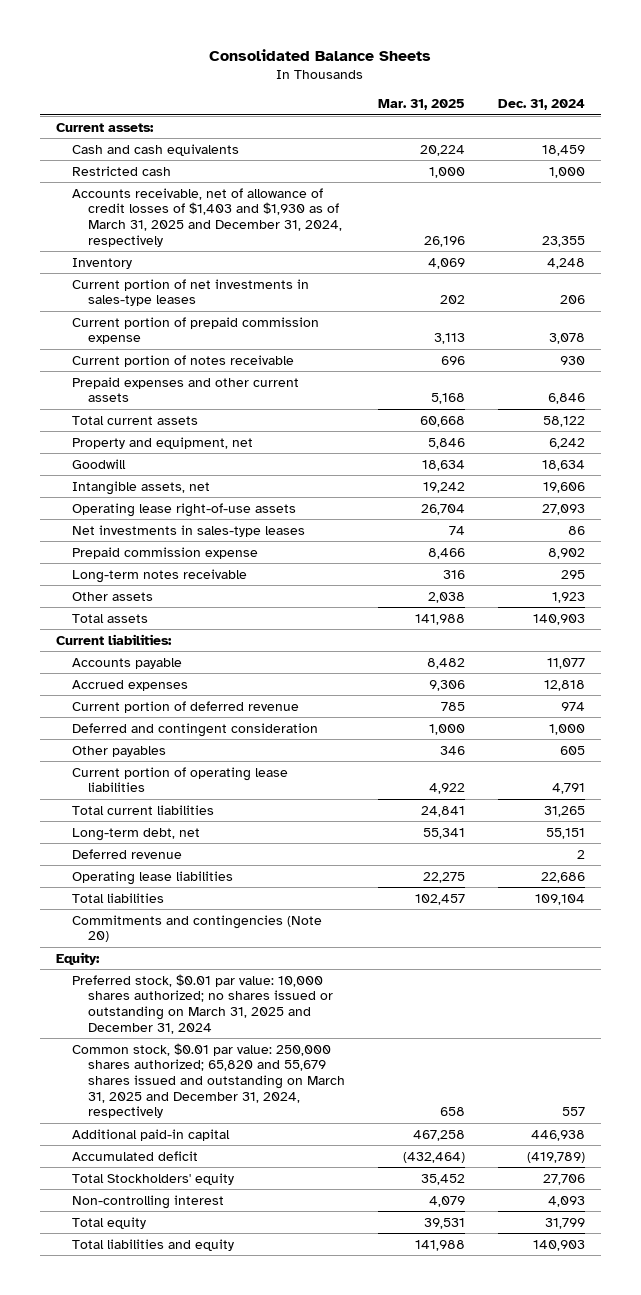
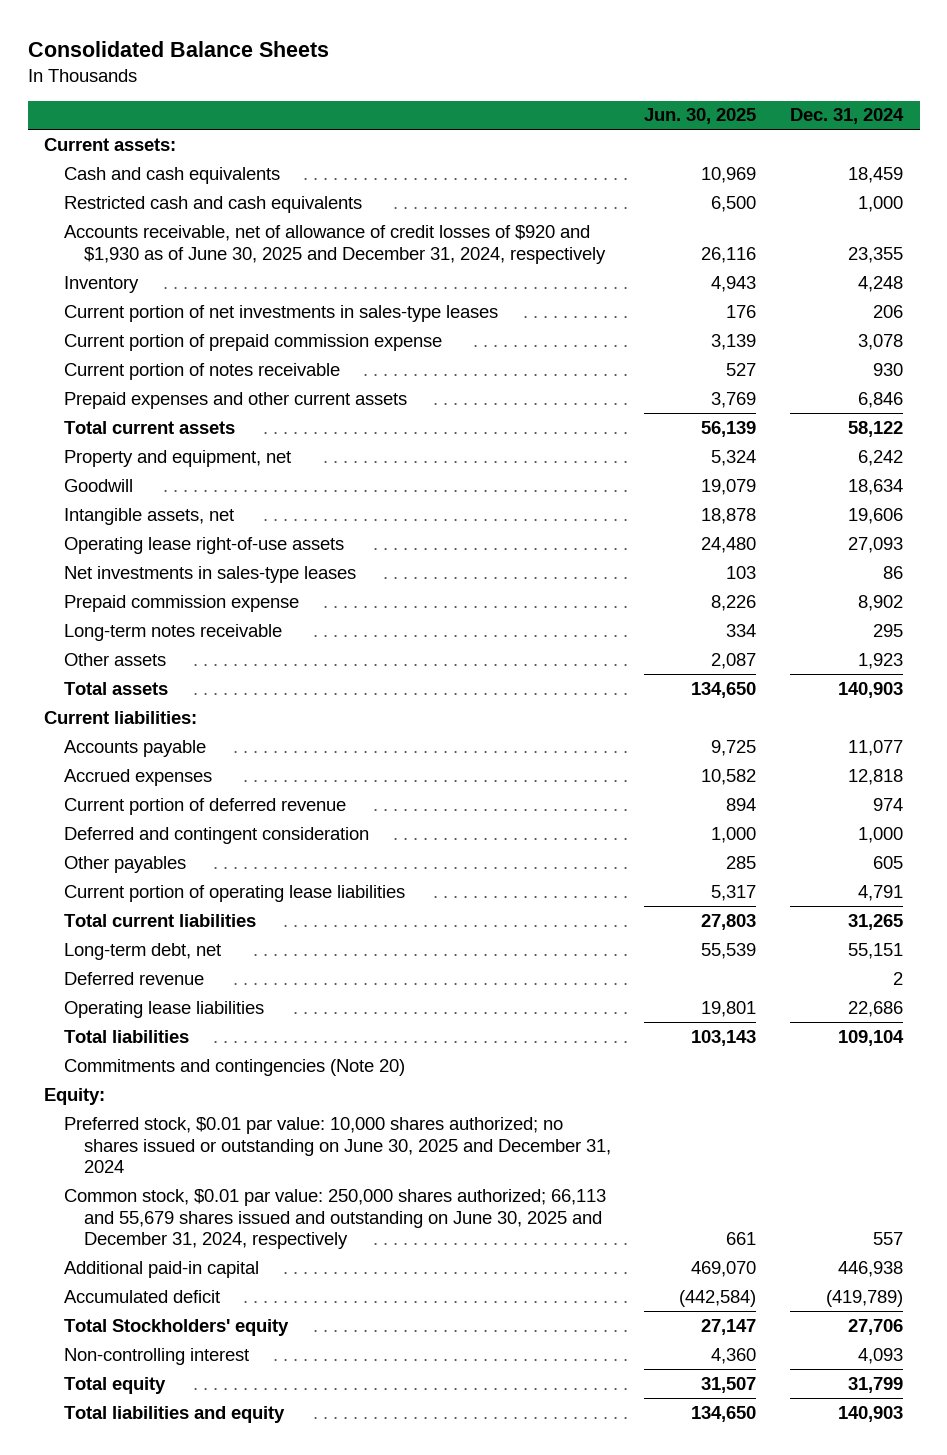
[378,99,466,111] Mar. 31, 2025 -> none
none -> [644,108,757,125] Jun. 30, 2025
[72,165,172,176] Restricted cash -> [64,195,363,213] Restricted cash and cash equivalents
[72,187,343,247] Accounts receivable, net of allowance of credit losses of $1,403 and $1,930 as of March 31, 2025 and December 31, 2024, respectively -> [64,224,606,264] Accounts receivable, net of allowance of credit losses of $920 and $1,930 as of June 30, 2025 and December 31, 2024, respectively
[72,973,334,1034] Preferred stock, $0.01 par value: 10,000 shares authorized; no shares issued or outstanding on March 31, 2025 and December 31, 2024 -> [64,1116,611,1174] Preferred stock, $0.01 par value: 10,000 shares authorized; no shares issued or outstanding on June 30, 2025 and December 31, 2024
[72,1042,346,1119] Common stock, $0.01 par value: 250,000 shares authorized; 65,820 and 55,679 shares issued and outstanding on March 31, 2025 and December 31, 2024, respectively -> [64,1188,607,1250] Common stock, $0.01 par value: 250,000 shares authorized; 66,113 and 55,679 shares issued and outstanding on June 30, 2025 and December 31, 2024, respectively

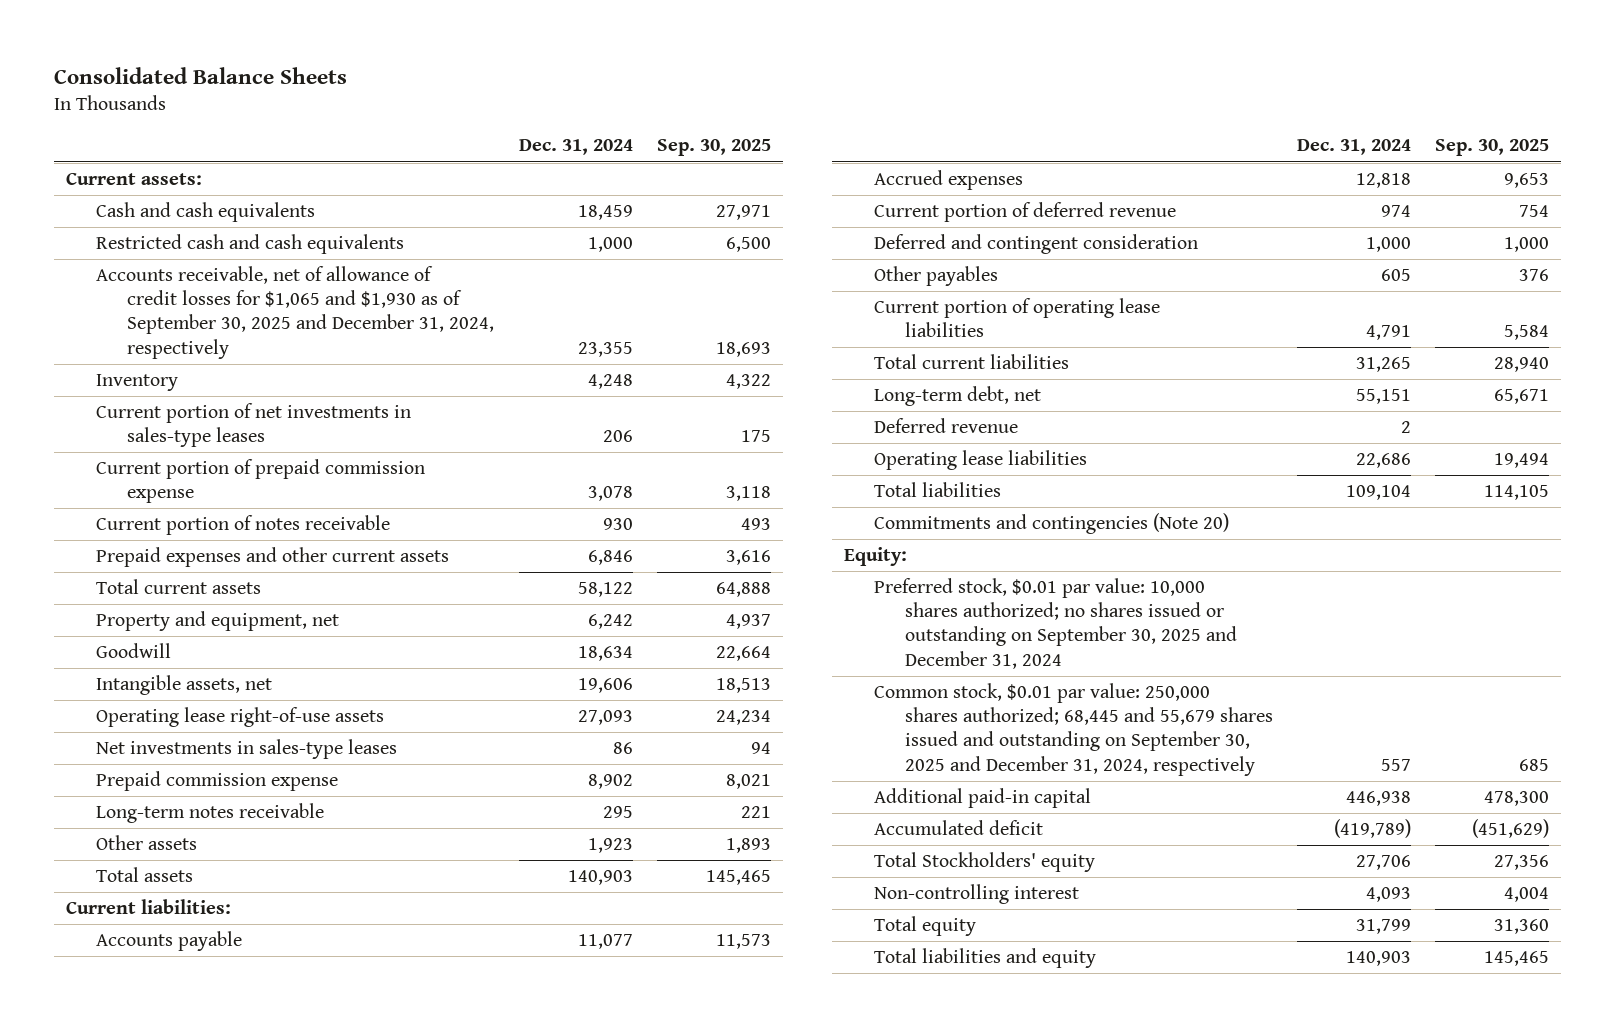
[644,108,757,125] Jun. 30, 2025 -> none
none -> [657,139,772,157] Sep. 30, 2025
[64,224,606,264] Accounts receivable, net of allowance of credit losses of $920 and $1,930 as of June 30, 2025 and December 31, 2024, respectively -> [96,266,494,359] Accounts receivable, net of allowance of credit losses for $1,065 and $1,930 as of September 30, 2025 and December 31, 2024, respectively
[64,1116,611,1174] Preferred stock, $0.01 par value: 10,000 shares authorized; no shares issued or outstanding on June 30, 2025 and December 31, 2024 -> [874,578,1237,669] Preferred stock, $0.01 par value: 10,000 shares authorized; no shares issued or outstanding on September 30, 2025 and December 31, 2024
[64,1188,607,1250] Common stock, $0.01 par value: 250,000 shares authorized; 66,113 and 55,679 shares issued and outstanding on June 30, 2025 and December 31, 2024, respectively -> [874,683,1273,776] Common stock, $0.01 par value: 250,000 shares authorized; 68,445 and 55,679 shares issued and outstanding on September 30, 2025 and December 31, 2024, respectively

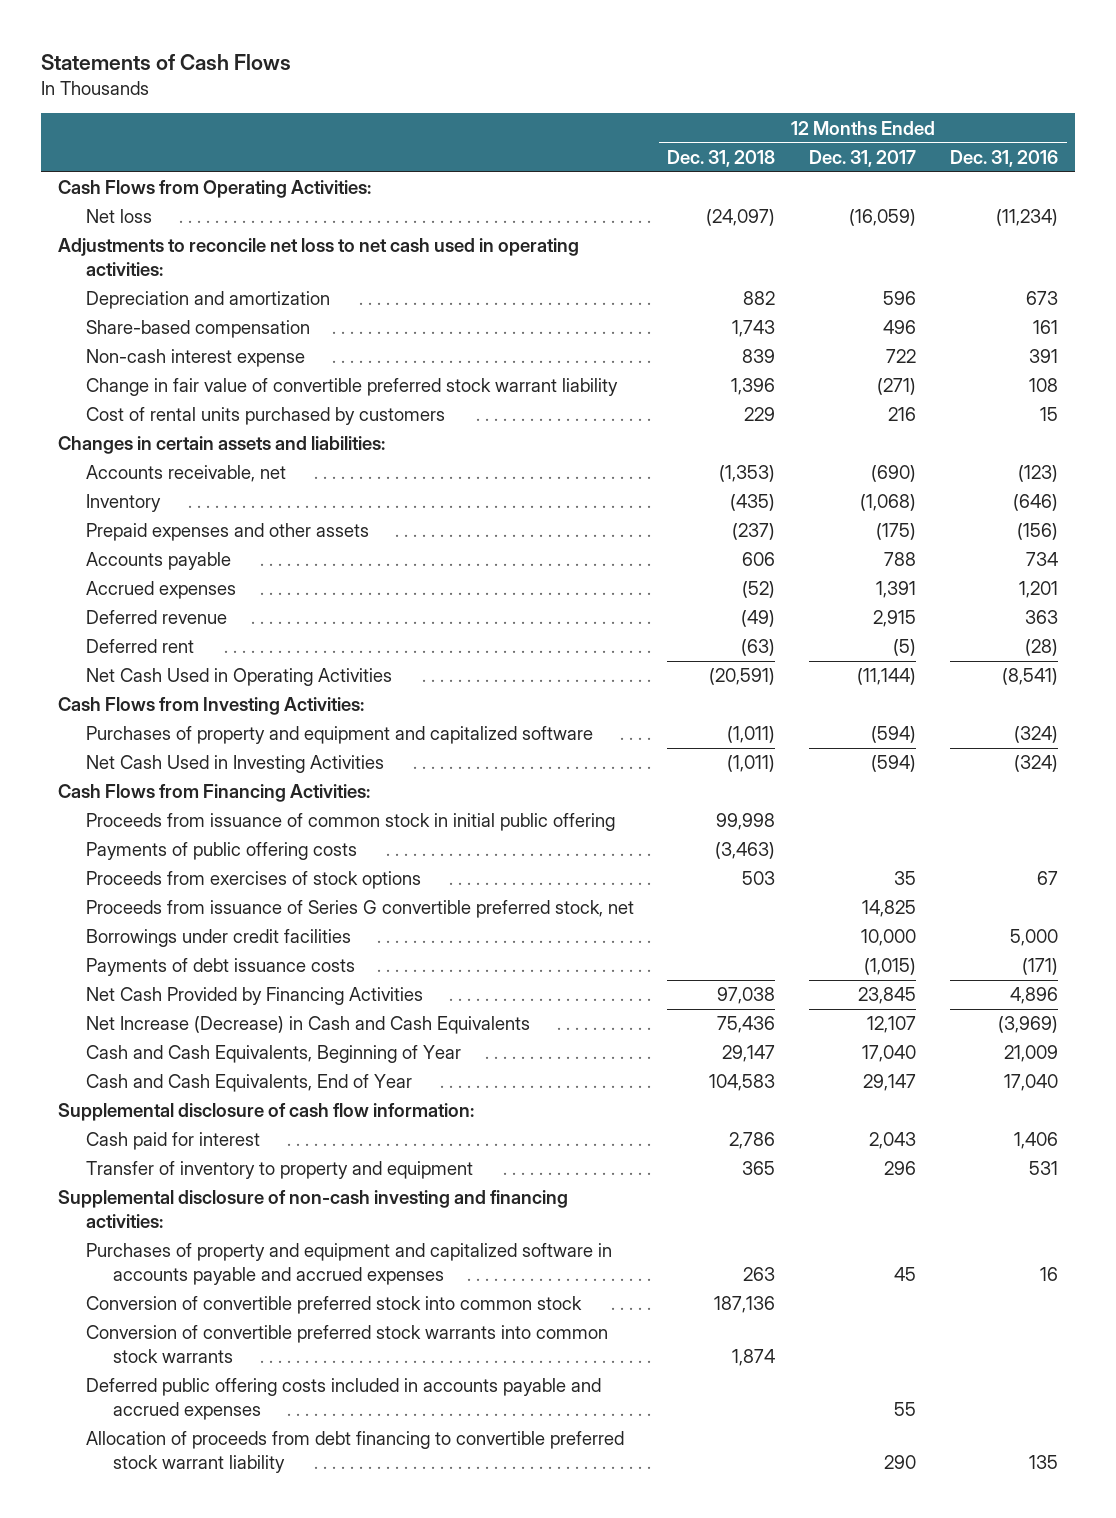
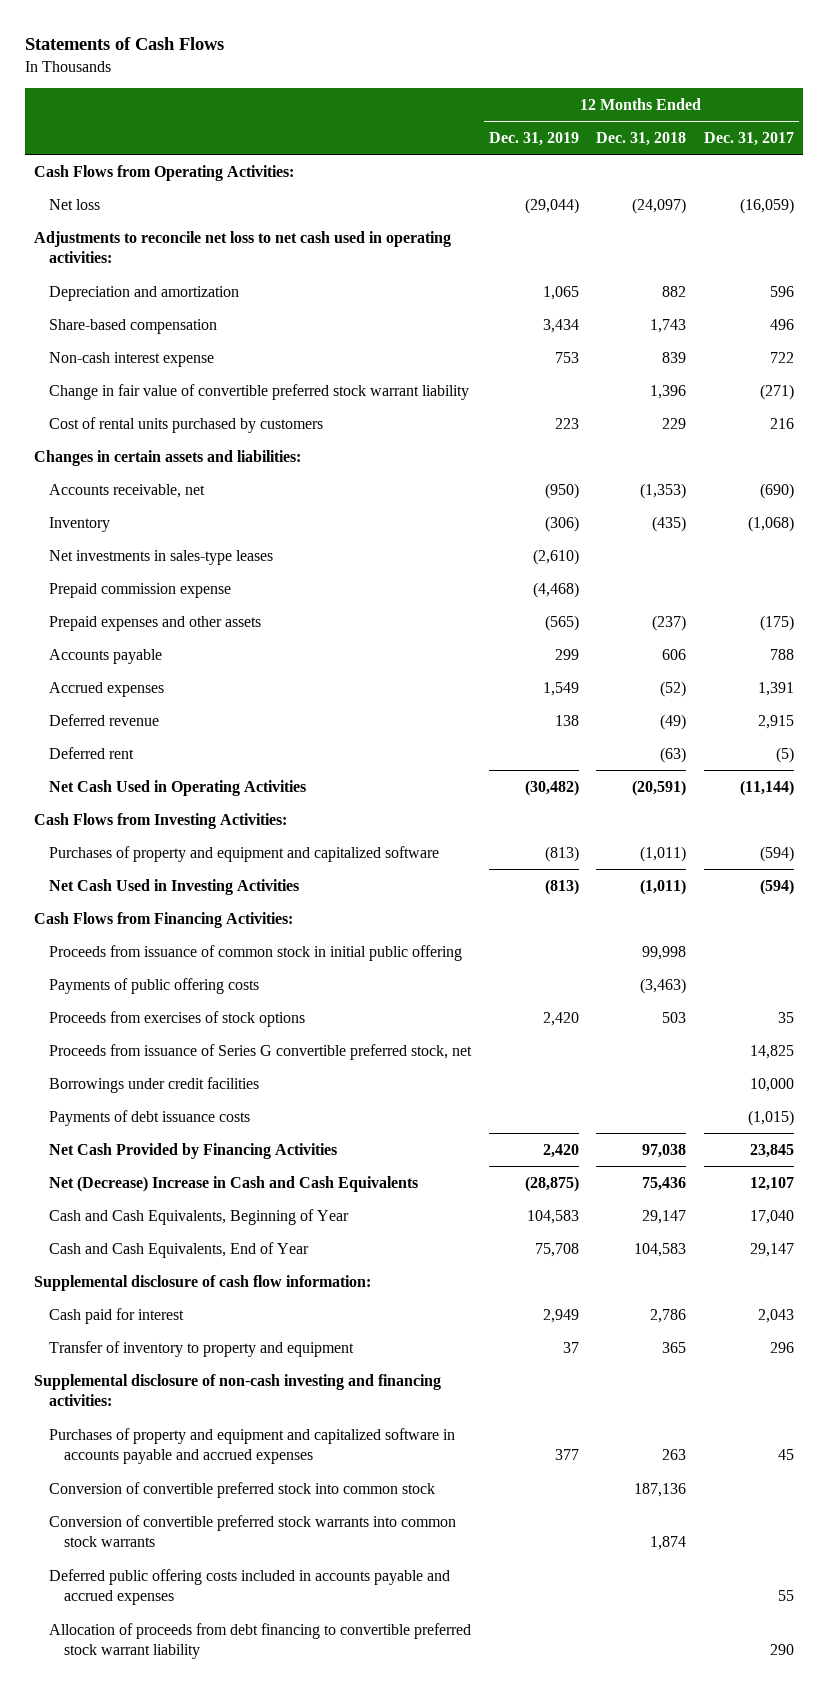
[950,149,1059,167] Dec. 31, 2016 -> none
none -> [488,131,579,146] Dec. 31, 2019
none -> [48,549,273,565] Net investments in sales-type leases
none -> [48,582,231,598] Prepaid commission expense
[85,1016,530,1035] Net Increase (Decrease) in Cash and Cash Equivalents -> [48,1175,418,1192] Net (Decrease) Increase in Cash and Cash Equivalents

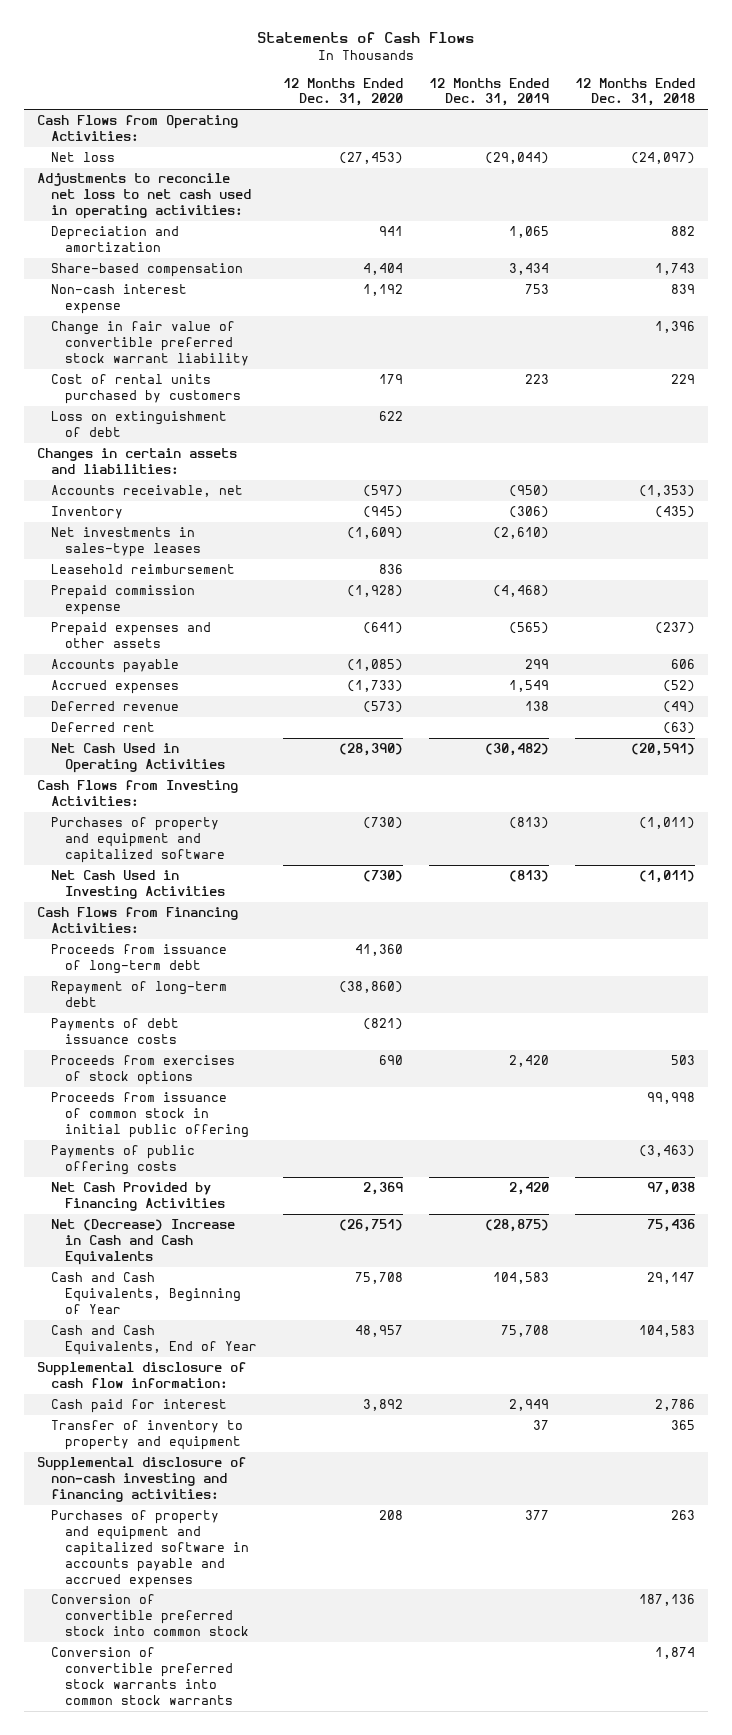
[704,131,795,146] Dec. 31, 2017 -> none
none -> [283,77,404,107] 12 Months Ended Dec. 31, 2020
none -> [50,411,227,438] Loss on extinguishment of debt
none -> [50,564,235,575] Leasehold reimbursement
none -> [50,944,227,975] Proceeds from issuance of long-term debt
none -> [50,981,227,1008] Repayment of long-term debt
[48,1109,250,1126] Payments of debt issuance costs -> [50,1018,179,1045] Payments of debt issuance costs
[48,1010,305,1027] Proceeds from exercises of stock options -> [50,1055,235,1086] Proceeds from exercises of stock options
[48,1043,472,1060] Proceeds from issuance of Series G convertible preferred stock, net -> none
[48,1076,259,1093] Borrowings under credit facilities -> none
[48,1568,450,1606] Deferred public offering costs included in accounts payable and accrued expenses -> none
[48,1622,471,1660] Allocation of proceeds from debt financing to convertible preferred stock warrant liability -> none

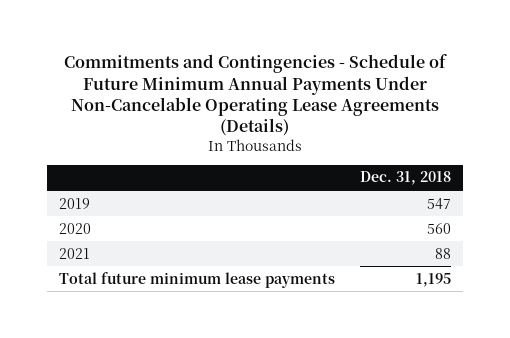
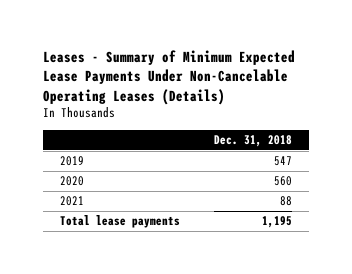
[64,54,448,137] Commitments and Contingencies - Schedule of Future Minimum Annual Payments Under Non-Cancelable Operating Lease Agreements (Details) -> [42,50,295,105] Leases - Summary of Minimum Expected Lease Payments Under Non-Cancelable Operating Leases (Details)
[59,271,336,288] Total future minimum lease payments -> [59,215,180,229] Total lease payments

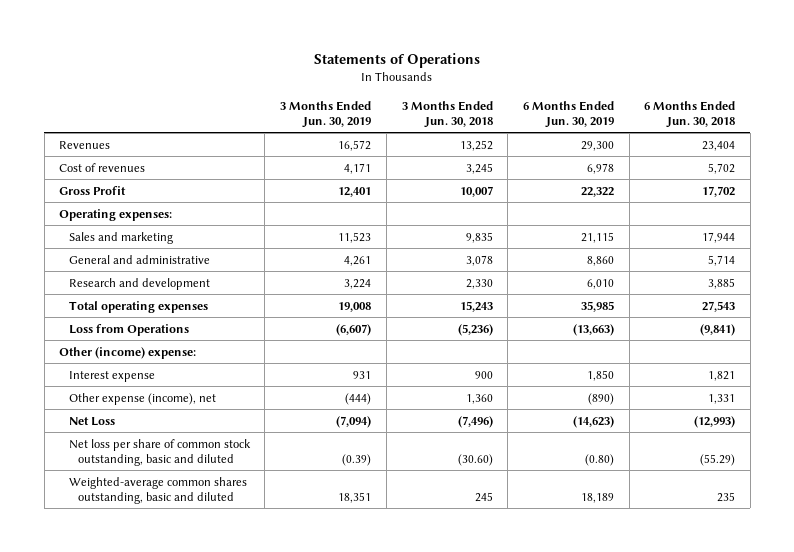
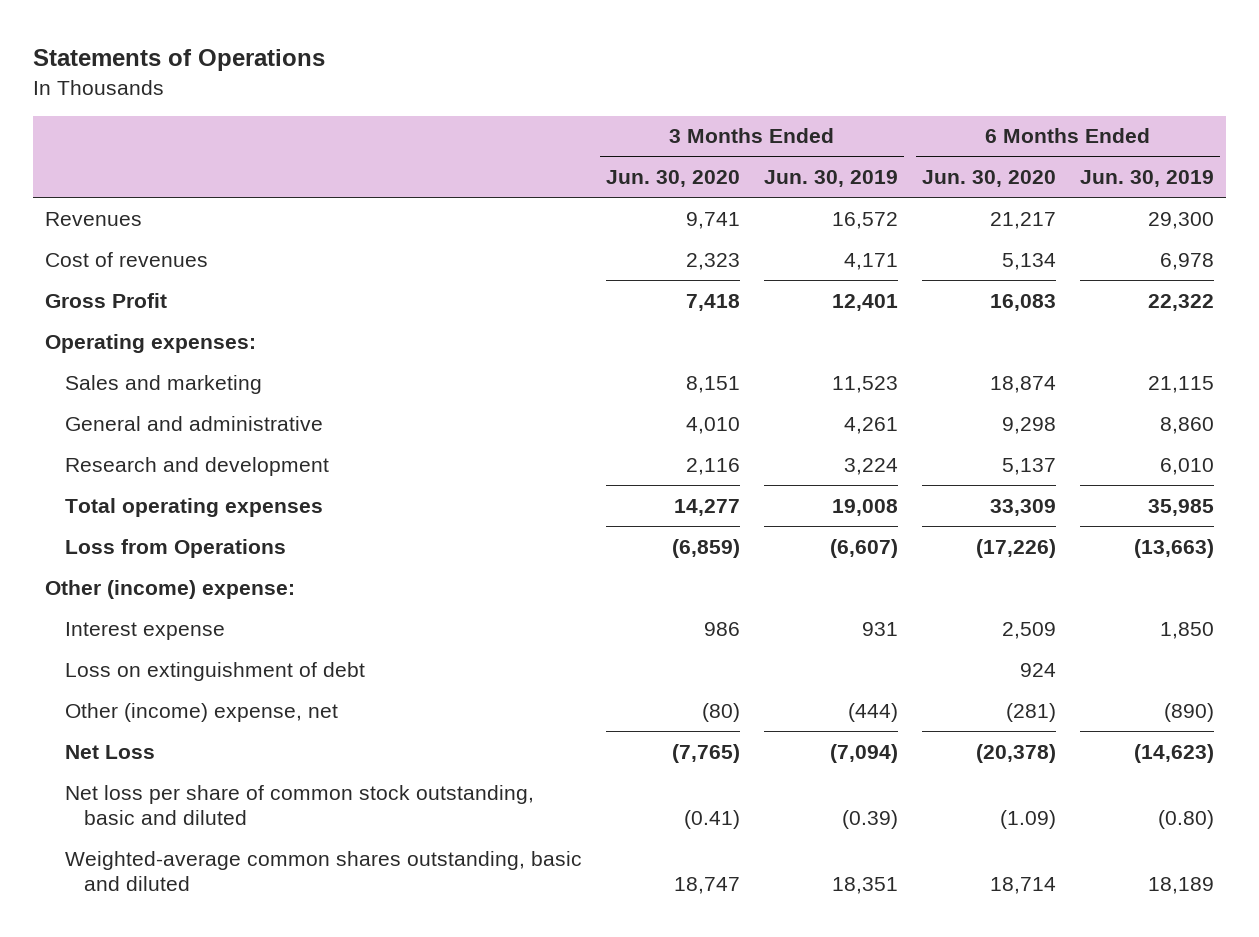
[401,100,493,128] 3 Months Ended Jun. 30, 2018 -> none
[644,100,736,128] 6 Months Ended Jun. 30, 2018 -> none
none -> [605,170,740,188] Jun. 30, 2020
none -> [921,170,1056,188] Jun. 30, 2020
none -> [64,661,365,681] Loss on extinguishment of debt
[68,392,216,405] Other expense (income), net -> [64,702,338,722] Other (income) expense, net

